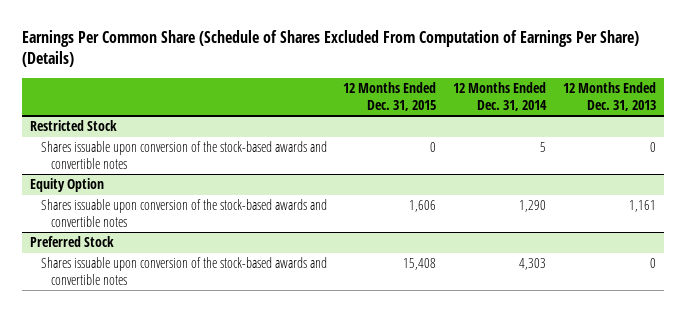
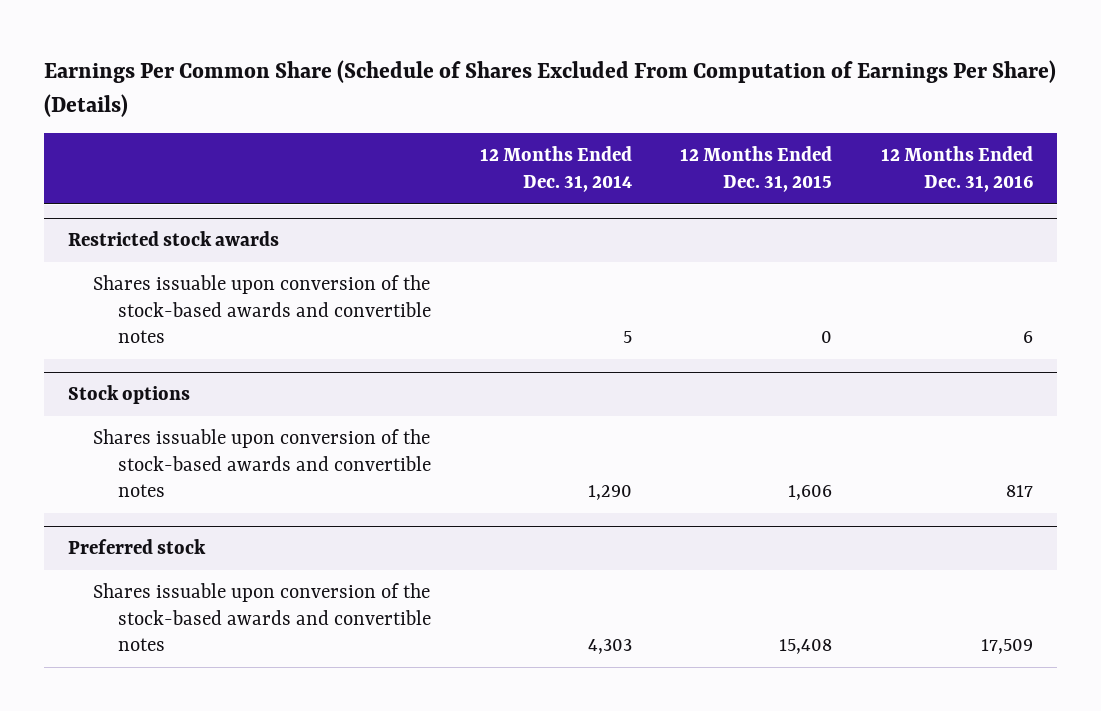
[562,82,656,111] 12 Months Ended Dec. 31, 2013 -> none
none -> [880,146,1033,192] 12 Months Ended Dec. 31, 2016
[30,120,118,132] Restricted Stock -> [68,231,280,247] Restricted stock awards
[30,178,105,193] Equity Option -> [68,385,191,405] Stock options
[30,236,115,248] Preferred Stock -> [68,539,207,555] Preferred stock

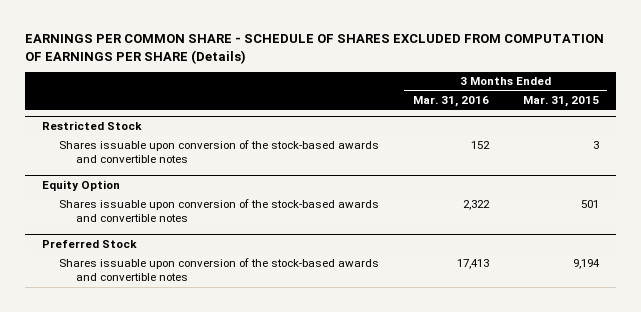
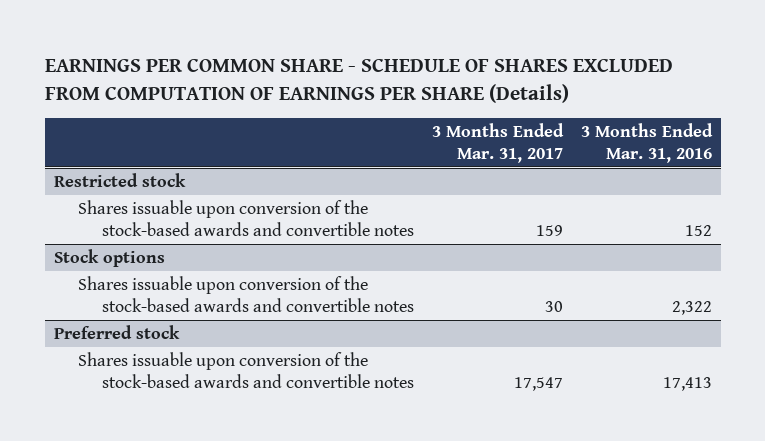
[522,96,599,108] Mar. 31, 2015 -> none
none -> [432,122,565,163] 3 Months Ended Mar. 31, 2017
[42,121,143,131] Restricted Stock -> [53,173,186,188] Restricted stock
[42,180,121,192] Equity Option -> [53,249,165,268] Stock options
[42,240,138,249] Preferred Stock -> [53,325,180,340] Preferred stock

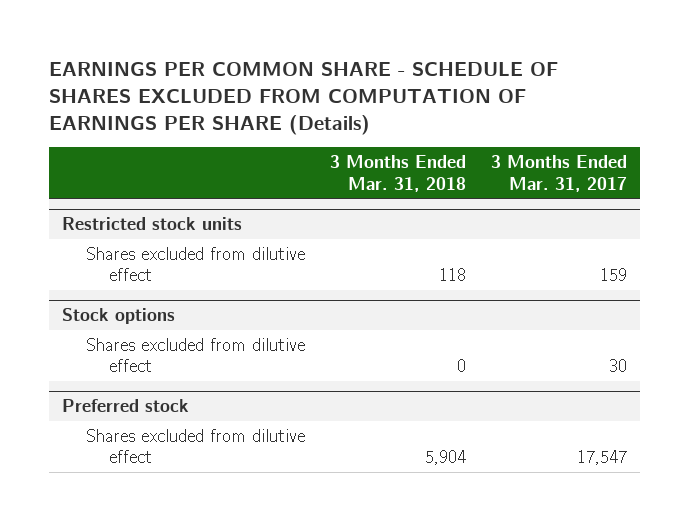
[580,122,713,163] 3 Months Ended Mar. 31, 2016 -> none
none -> [329,155,466,192] 3 Months Ended Mar. 31, 2018
[53,173,186,188] Restricted stock -> [61,217,242,231] Restricted stock units
[77,200,415,237] Shares issuable upon conversion of the stock-based awards and convertible notes -> [85,246,305,282] Shares excluded from dilutive effect
[77,276,415,313] Shares issuable upon conversion of the stock-based awards and convertible notes -> [85,337,305,373] Shares excluded from dilutive effect
[77,352,415,389] Shares issuable upon conversion of the stock-based awards and convertible notes -> [85,428,305,464] Shares excluded from dilutive effect

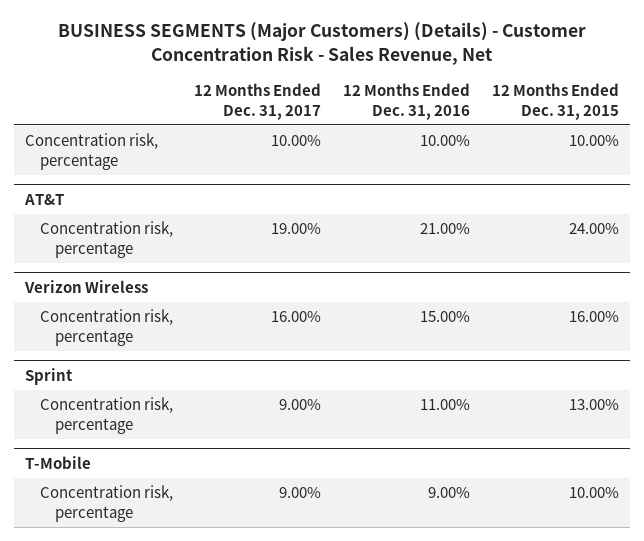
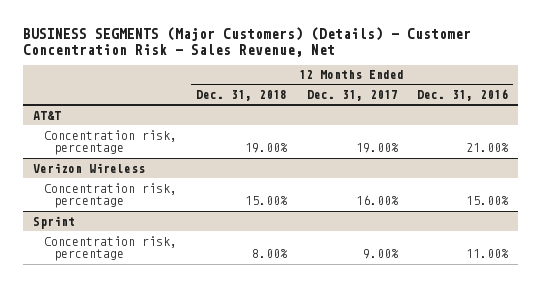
[492,83,620,120] 12 Months Ended Dec. 31, 2015 -> none
none -> [196,90,288,102] Dec. 31, 2018
[24,133,158,170] Concentration risk, percentage -> none
[24,456,91,470] T-Mobile -> none
[39,485,173,522] Concentration risk, percentage -> none

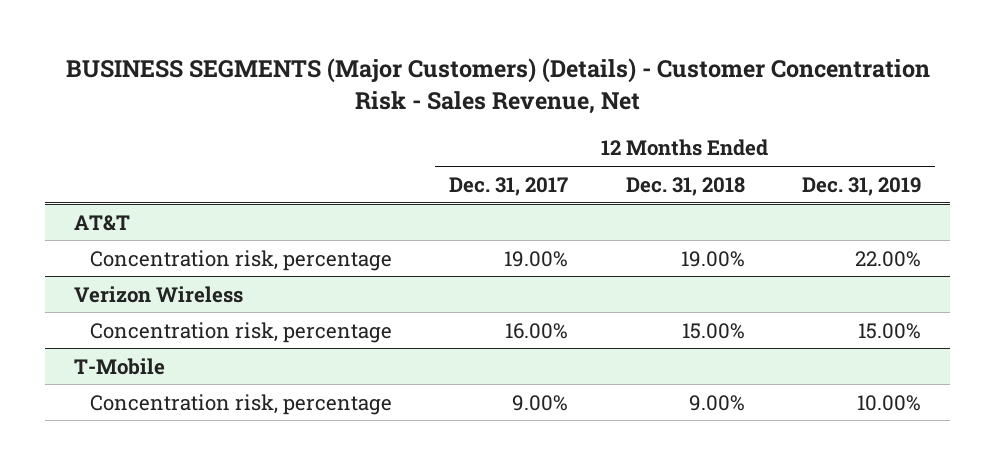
[417,89,509,102] Dec. 31, 2016 -> none
none -> [802,176,922,196] Dec. 31, 2019
[33,215,76,229] Sprint -> [74,357,166,375] T-Mobile
[252,249,289,259] 8.00% -> [688,394,745,411] 9.00%

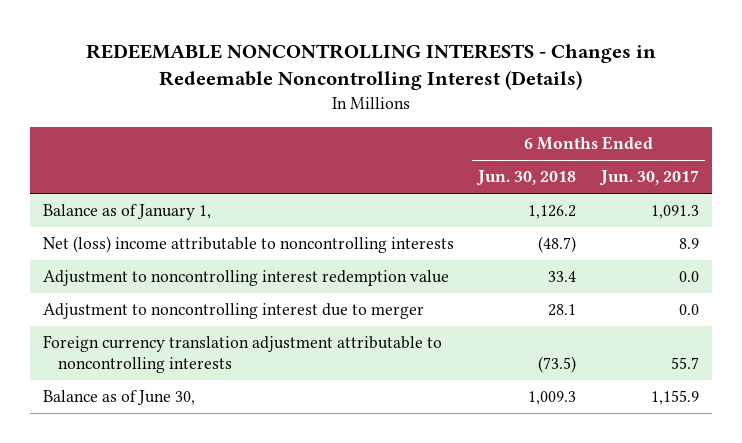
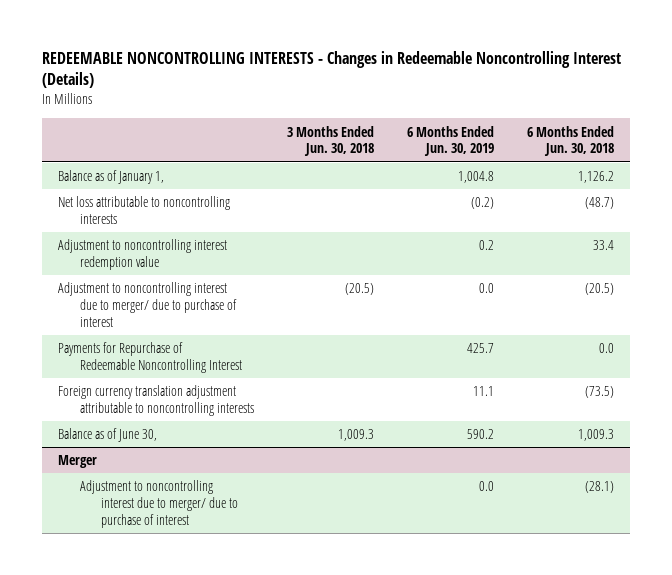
[599,170,700,187] Jun. 30, 2017 -> none
none -> [286,125,374,157] 3 Months Ended Jun. 30, 2018
none -> [406,125,494,157] 6 Months Ended Jun. 30, 2019
[42,236,454,254] Net (loss) income attributable to noncontrolling interests -> [58,196,231,224] Net loss attributable to noncontrolling interests
[42,303,424,320] Adjustment to noncontrolling interest due to merger -> [58,282,237,327] Adjustment to noncontrolling interest due to merger/ due to purchase of interest
[548,304,577,317] 28.1 -> [584,283,614,296] (20.5)
none -> [58,342,242,373] Payments for Repurchase of Redeemable Noncontrolling Interest
none -> [58,455,98,469] Merger
none -> [79,480,238,528] Adjustment to noncontrolling interest due to merger/ due to purchase of interest

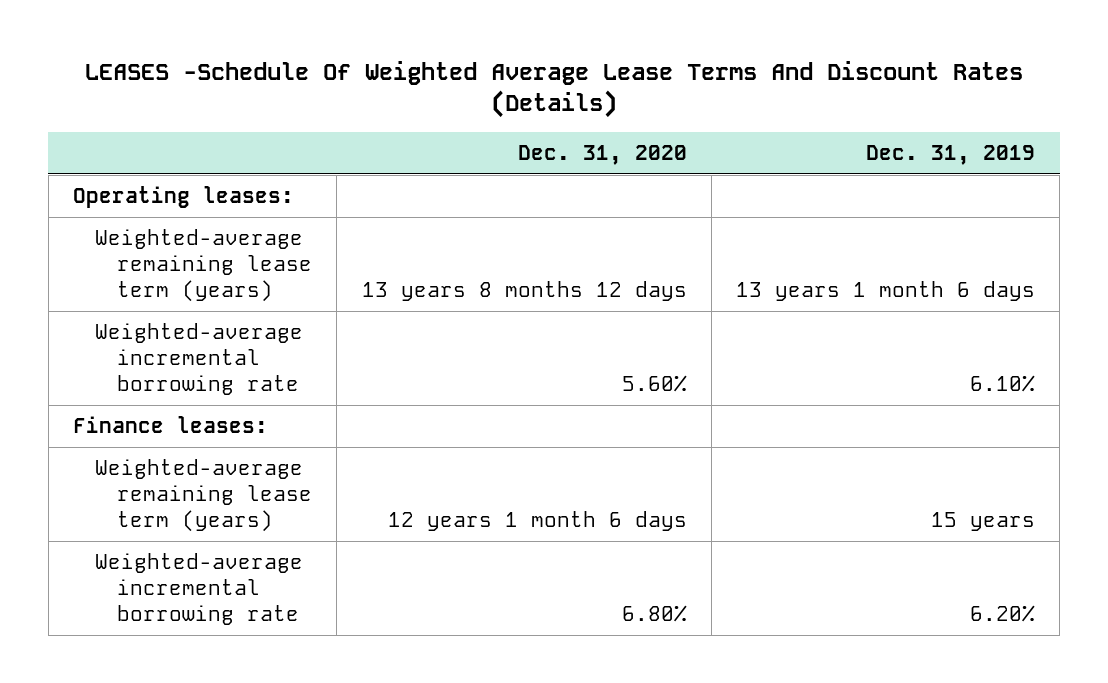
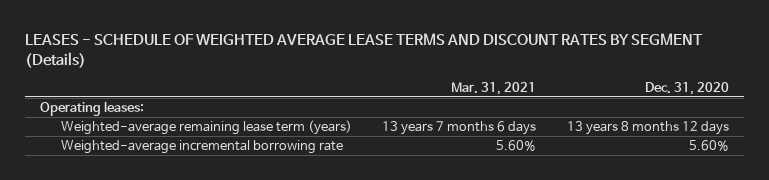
[85,60,1024,119] LEASES -Schedule Of Weighted Average Lease Terms And Discount Rates (Details) -> [24,32,703,69] LEASES - SCHEDULE OF WEIGHTED AVERAGE LEASE TERMS AND DISCOUNT RATES BY SEGMENT (Details)
[866,144,1036,165] Dec. 31, 2019 -> none
none -> [451,81,537,95] Mar. 31, 2021
[72,415,268,433] Finance leases: -> none
[95,458,313,533] Weighted-average remaining lease term (years) -> none
[95,552,304,626] Weighted-average incremental borrowing rate -> none

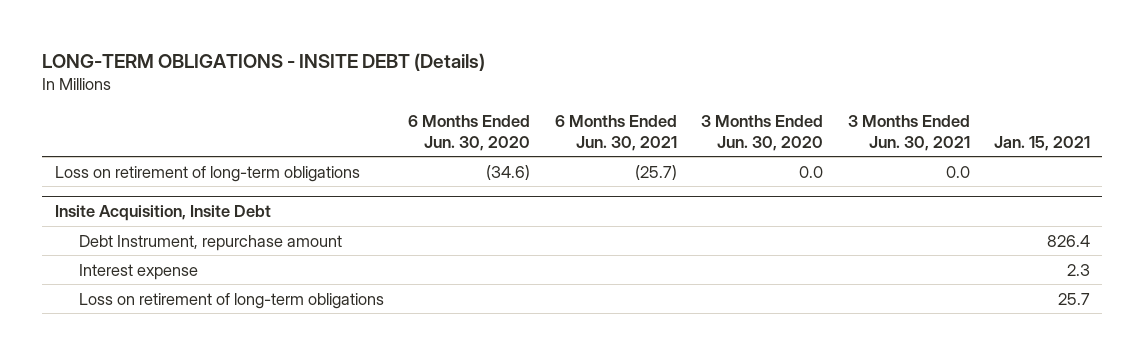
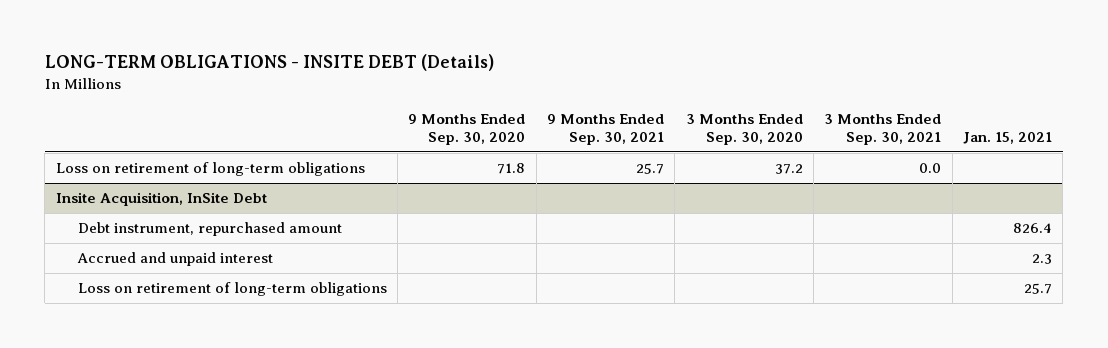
[408,114,531,151] 6 Months Ended Jun. 30, 2020 -> none
[554,114,677,151] 6 Months Ended Jun. 30, 2021 -> none
[701,114,824,151] 3 Months Ended Jun. 30, 2020 -> none
[847,114,970,151] 3 Months Ended Jun. 30, 2021 -> none
none -> [408,113,526,146] 9 Months Ended Sep. 30, 2020
none -> [546,113,664,146] 9 Months Ended Sep. 30, 2021
none -> [685,113,803,146] 3 Months Ended Sep. 30, 2020
none -> [824,113,942,146] 3 Months Ended Sep. 30, 2021
[54,205,271,222] Insite Acquisition, Insite Debt -> [55,192,267,207] Insite Acquisition, InSite Debt
[79,234,343,251] Debt Instrument, repurchase amount -> [77,222,342,237] Debt instrument, repurchased amount
[79,263,199,280] Interest expense -> [76,252,273,267] Accrued and unpaid interest

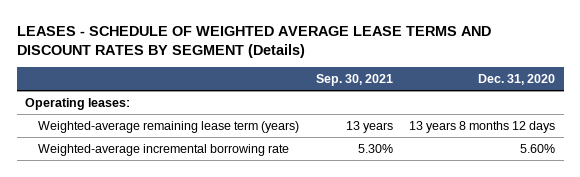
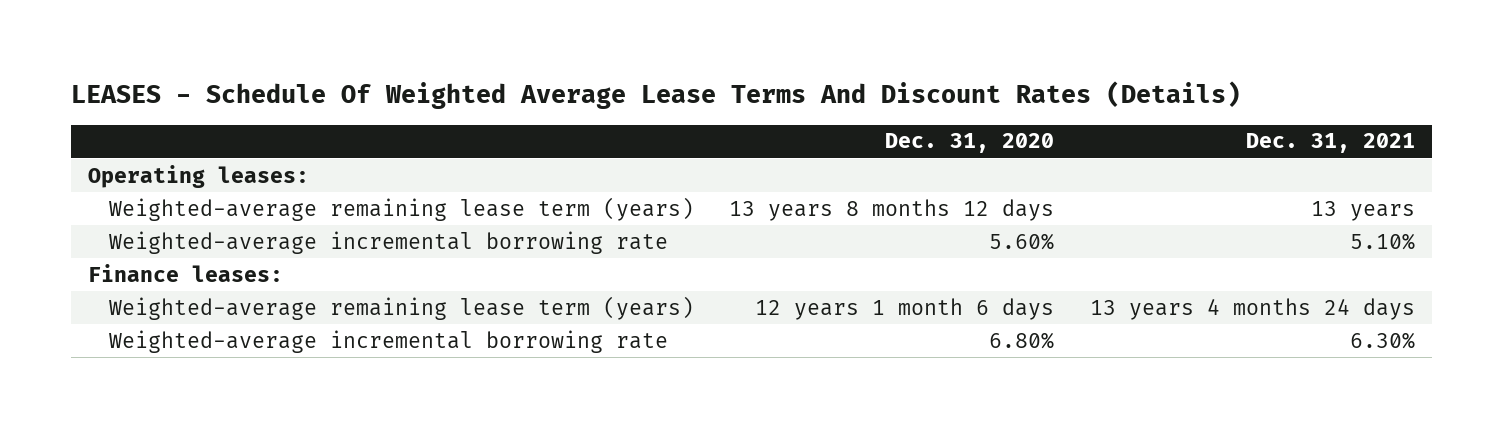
[16,25,491,59] LEASES - SCHEDULE OF WEIGHTED AVERAGE LEASE TERMS AND DISCOUNT RATES BY SEGMENT (Details) -> [70,81,1241,110] LEASES - Schedule Of Weighted Average Lease Terms And Discount Rates (Details)
[315,74,393,87] Sep. 30, 2021 -> none
none -> [1245,133,1415,154] Dec. 31, 2021
none -> [88,263,284,282] Finance leases:
none -> [108,295,694,320] Weighted-average remaining lease term (years)
none -> [108,329,668,353] Weighted-average incremental borrowing rate

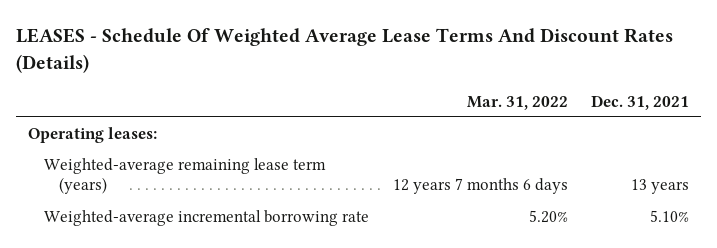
[885,133,1055,154] Dec. 31, 2020 -> none
none -> [466,95,568,110] Mar. 31, 2022
[88,263,284,282] Finance leases: -> none
[108,295,694,320] Weighted-average remaining lease term (years) -> none
[108,329,668,353] Weighted-average incremental borrowing rate -> none

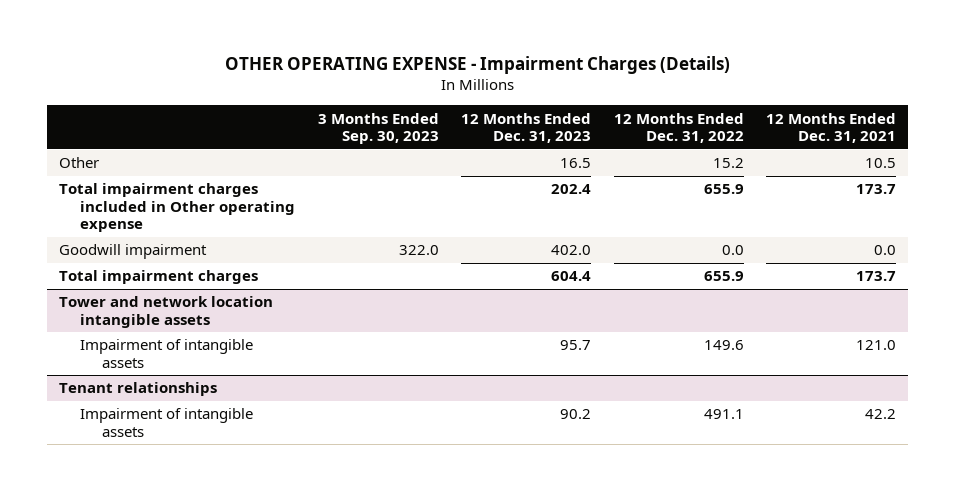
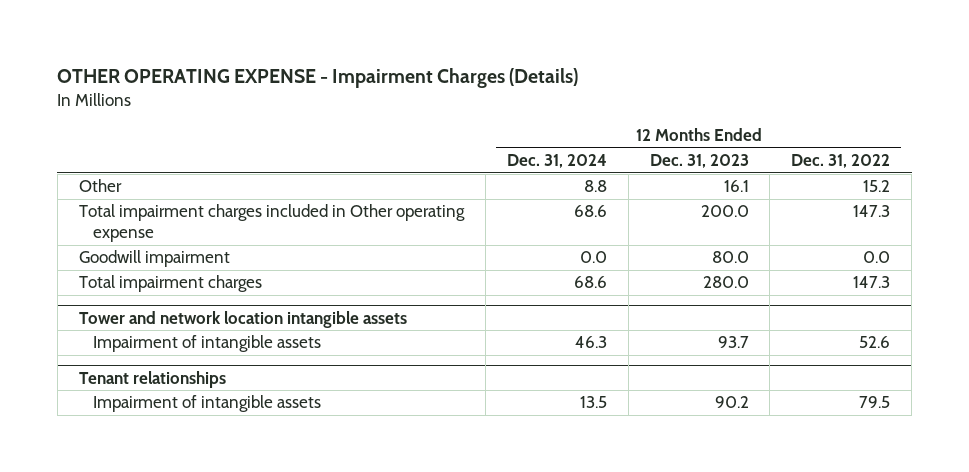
[317,112,439,145] 3 Months Ended Sep. 30, 2023 -> none
[766,112,897,144] 12 Months Ended Dec. 31, 2021 -> none
none -> [506,154,607,169] Dec. 31, 2024
[560,158,592,169] 16.5 -> [723,180,749,193] 16.1
[551,184,592,195] 202.4 -> [700,205,749,218] 200.0
[703,184,744,195] 655.9 -> [853,205,891,218] 147.3
[551,245,592,256] 402.0 -> [711,251,749,264] 80.0
[551,271,592,282] 604.4 -> [702,276,749,289] 280.0
[703,271,744,282] 655.9 -> [853,276,891,289] 147.3
[560,340,592,351] 95.7 -> [717,336,749,349] 93.7
[703,340,744,351] 149.6 -> [859,336,891,349] 52.6
[703,409,744,420] 491.1 -> [859,396,891,409] 79.5

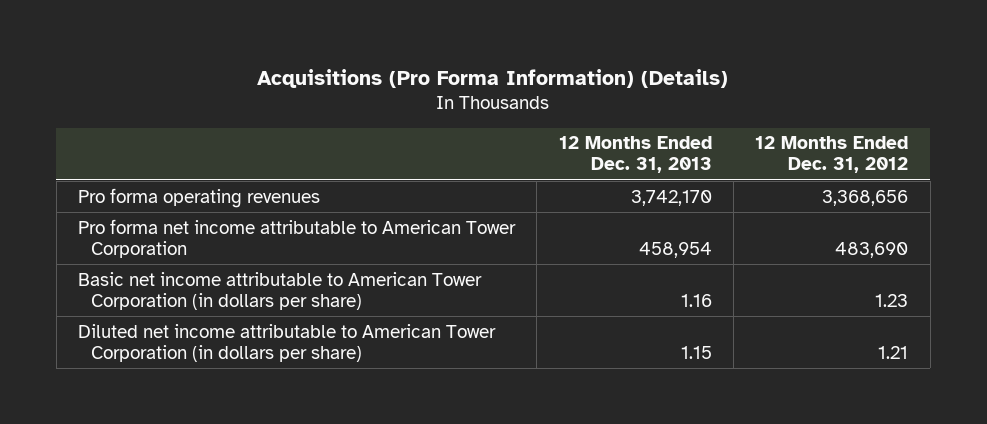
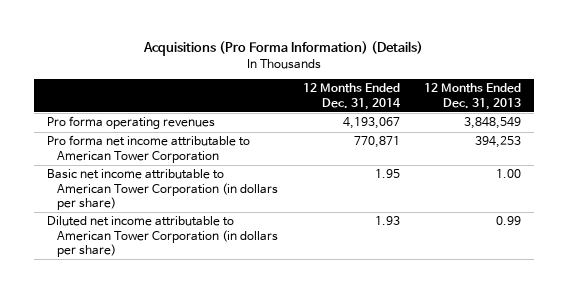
[755,136,909,174] 12 Months Ended Dec. 31, 2012 -> none
none -> [302,83,401,110] 12 Months Ended Dec. 31, 2014
[630,189,712,206] 3,742,170 -> [464,117,522,130] 3,848,549
[638,241,712,258] 458,954 -> [475,136,522,149] 394,253
[680,293,712,307] 1.16 -> [496,169,522,179] 1.00
[680,345,712,359] 1.15 -> [496,216,522,226] 0.99

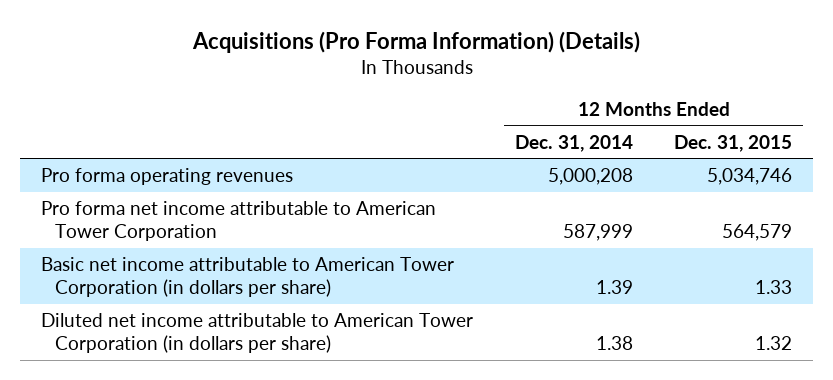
[424,83,522,110] 12 Months Ended Dec. 31, 2013 -> none
none -> [674,134,793,152] Dec. 31, 2015
[342,117,400,130] 4,193,067 -> [547,168,633,186] 5,000,208
[353,136,400,149] 770,871 -> [562,224,633,242] 587,999
[374,169,400,179] 1.95 -> [595,280,633,295] 1.39
[374,216,400,226] 1.93 -> [595,336,633,351] 1.38

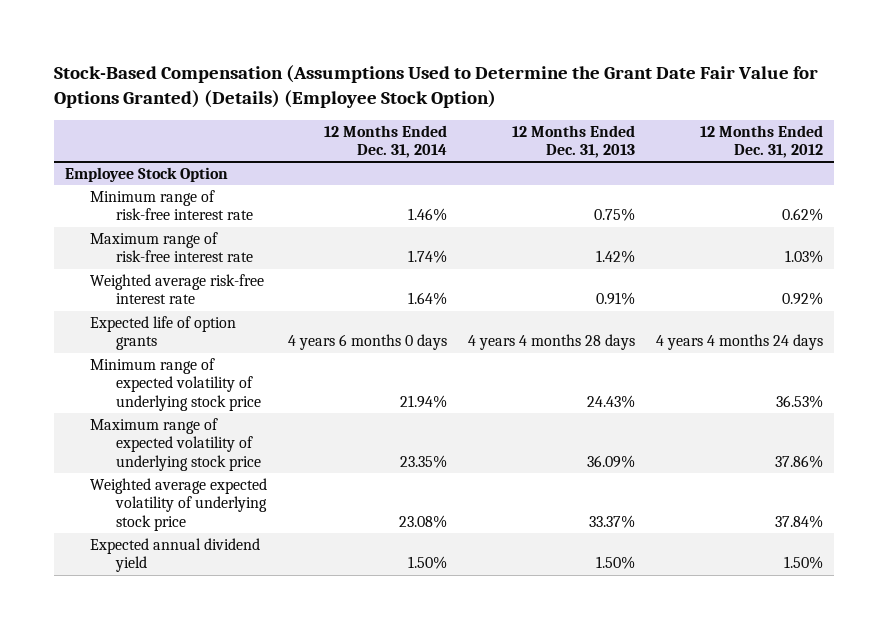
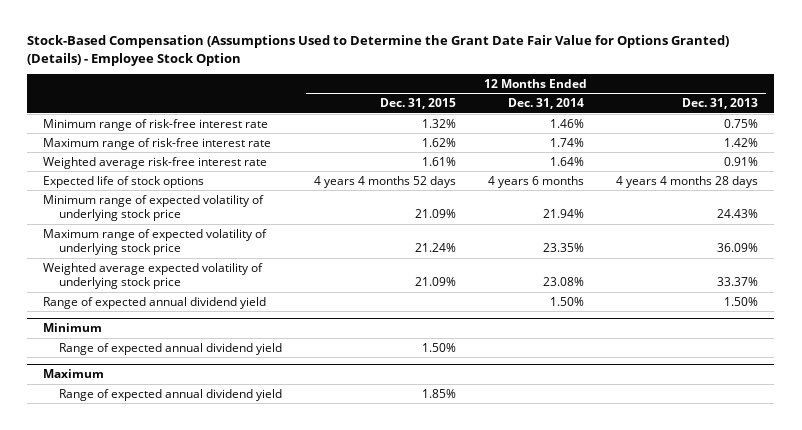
[54,65,819,108] Stock-Based Compensation (Assumptions Used to Determine the Grant Date Fair Value for Options Granted) (Details) (Employee Stock Option) -> [27,34,730,66] Stock-Based Compensation (Assumptions Used to Determine the Grant Date Fair Value for Options Granted) (Details) - Employee Stock Option
[700,124,824,159] 12 Months Ended Dec. 31, 2012 -> none
none -> [380,98,457,110] Dec. 31, 2015
[64,167,228,183] Employee Stock Option -> none
[90,316,237,351] Expected life of option grants -> [43,175,205,188] Expected life of stock options
[288,334,448,351] 4 years 6 months 0 days -> [488,175,585,188] 4 years 6 months
[90,538,261,573] Expected annual dividend yield -> [43,296,267,309] Range of expected annual dividend yield
none -> [43,322,103,332] Minimum
none -> [59,342,283,355] Range of expected annual dividend yield
none -> [43,368,105,378] Maximum
none -> [59,388,283,401] Range of expected annual dividend yield

